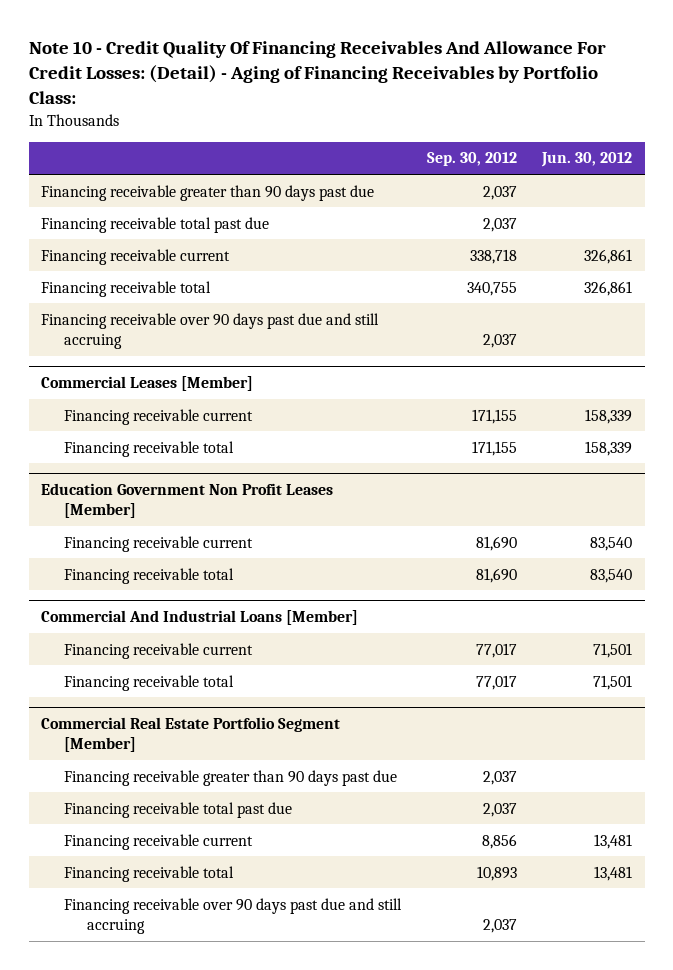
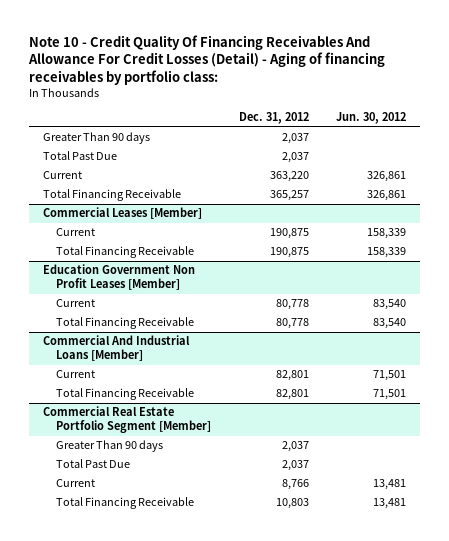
[28,40,606,104] Note 10 - Credit Quality Of Financing Receivables And Allowance For Credit Losses: (Detail) - Aging of Financing Receivables by Portfolio Class: -> [28,34,386,85] Note 10 - Credit Quality Of Financing Receivables And Allowance For Credit Losses (Detail) - Aging of financing receivables by portfolio class:
[426,152,517,167] Sep. 30, 2012 -> none
none -> [238,112,309,125] Dec. 31, 2012
[41,312,380,350] Financing receivable over 90 days past due and still accruing -> none
[41,184,375,201] Financing receivable greater than 90 days past due -> [43,132,151,145] Greater Than 90 days
[41,216,270,233] Financing receivable total past due -> [43,151,118,161] Total Past Due
[41,248,231,265] Financing receivable current -> [43,171,83,180] Current
[41,280,212,297] Financing receivable total -> [43,189,182,202] Total Financing Receivable
[64,408,254,425] Financing receivable current -> [56,228,96,237] Current
[64,440,235,457] Financing receivable total -> [56,246,195,259] Total Financing Receivable
[64,535,254,552] Financing receivable current -> [56,299,96,308] Current
[64,567,235,584] Financing receivable total -> [56,317,195,330] Total Financing Receivable
[64,642,254,659] Financing receivable current -> [56,370,96,379] Current
[64,674,235,691] Financing receivable total -> [56,388,195,401] Total Financing Receivable
[64,897,403,935] Financing receivable over 90 days past due and still accruing -> none
[64,769,398,786] Financing receivable greater than 90 days past due -> [56,440,164,453] Greater Than 90 days
[64,801,293,818] Financing receivable total past due -> [56,459,131,469] Total Past Due
[64,833,254,850] Financing receivable current -> [56,479,96,488] Current
[64,865,235,882] Financing receivable total -> [56,497,195,510] Total Financing Receivable

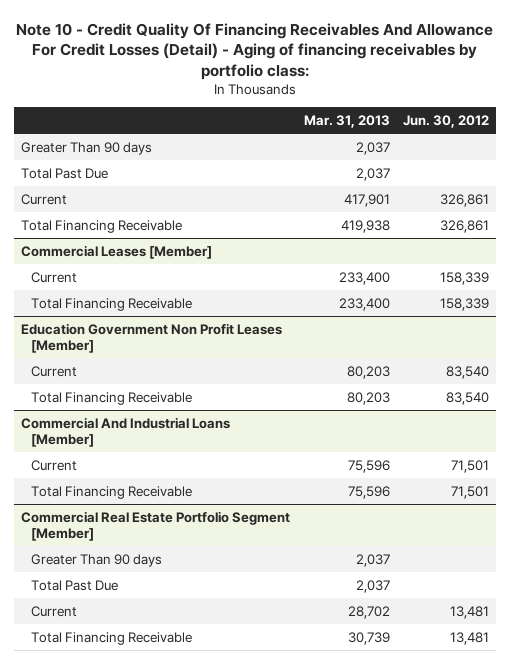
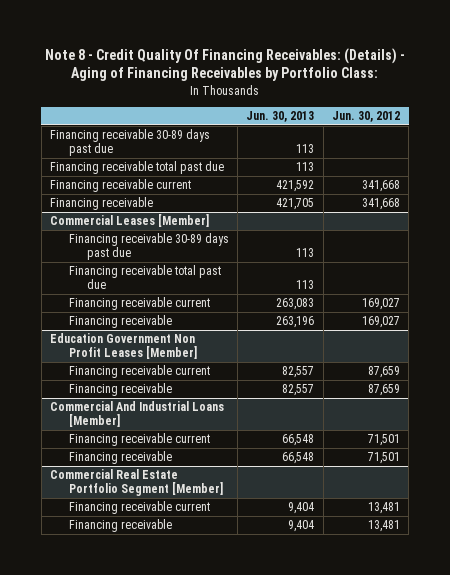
[16,22,494,81] Note 10 - Credit Quality Of Financing Receivables And Allowance For Credit Losses (Detail) - Aging of financing receivables by portfolio class: -> [45,47,406,82] Note 8 - Credit Quality Of Financing Receivables: (Details) - Aging of Financing Receivables by Portfolio Class:
[303,115,390,129] Mar. 31, 2013 -> none
none -> [246,111,315,123] Jun. 30, 2013
[20,141,152,155] Greater Than 90 days -> none
none -> [50,129,211,157] Financing receivable 30-89 days past due
[20,167,108,179] Total Past Due -> [50,161,225,175] Financing receivable total past due
[20,193,67,205] Current -> [50,179,192,193] Financing receivable current
[440,193,490,207] 326,861 -> [361,180,400,193] 341,668
[20,219,182,233] Total Financing Receivable -> [50,197,154,211] Financing receivable
[440,219,490,233] 326,861 -> [361,198,400,211] 341,668
none -> [68,233,229,261] Financing receivable 30-89 days past due
none -> [68,265,221,290] Financing receivable total past due
[31,271,78,283] Current -> [68,297,210,311] Financing receivable current
[440,271,490,285] 158,339 -> [361,298,400,311] 169,027
[31,297,193,311] Total Financing Receivable -> [68,315,172,329] Financing receivable
[440,297,490,311] 158,339 -> [361,316,400,329] 169,027
[31,365,78,377] Current -> [68,365,210,379] Financing receivable current
[446,365,490,379] 83,540 -> [367,366,400,379] 87,659
[31,391,193,405] Total Financing Receivable -> [68,383,172,397] Financing receivable
[446,391,490,405] 83,540 -> [367,384,400,397] 87,659
[31,459,78,471] Current -> [68,433,210,447] Financing receivable current
[31,485,193,499] Total Financing Receivable -> [68,451,172,465] Financing receivable
[31,553,163,567] Greater Than 90 days -> none
[31,579,119,591] Total Past Due -> none
[31,605,78,617] Current -> [68,501,210,515] Financing receivable current
[31,631,193,645] Total Financing Receivable -> [68,519,172,533] Financing receivable

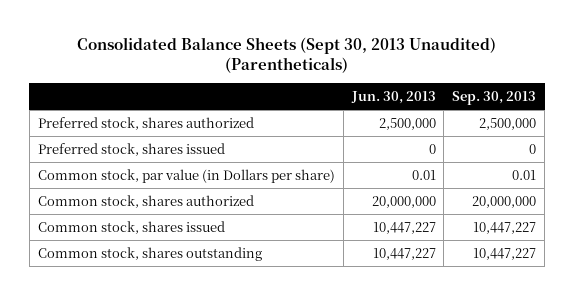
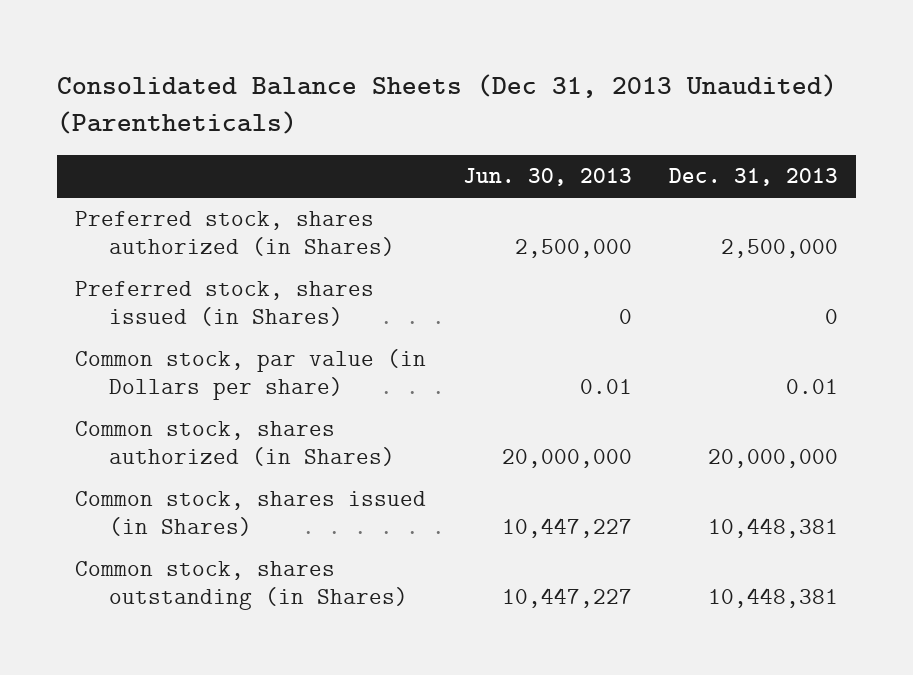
[77,36,497,74] Consolidated Balance Sheets (Sept 30, 2013 Unaudited) (Parentheticals) -> [57,74,838,135] Consolidated Balance Sheets (Dec 31, 2013 Unaudited) (Parentheticals)
[452,91,537,106] Sep. 30, 2013 -> none
none -> [668,168,838,187] Dec. 31, 2013
[37,116,254,130] Preferred stock, shares authorized -> [75,211,396,257] Preferred stock, shares authorized (in Shares)
[37,142,225,156] Preferred stock, shares issued -> [75,281,375,327] Preferred stock, shares issued (in Shares)
[37,194,254,208] Common stock, shares authorized -> [75,421,396,467] Common stock, shares authorized (in Shares)
[37,220,225,234] Common stock, shares issued -> [75,491,427,537] Common stock, shares issued (in Shares)
[37,246,262,261] Common stock, shares outstanding -> [75,561,409,611] Common stock, shares outstanding (in Shares)

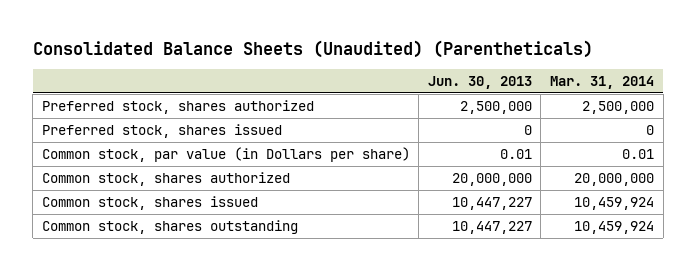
[57,74,838,135] Consolidated Balance Sheets (Dec 31, 2013 Unaudited) (Parentheticals) -> [32,39,593,58] Consolidated Balance Sheets (Unaudited) (Parentheticals)
[668,168,838,187] Dec. 31, 2013 -> none
none -> [550,75,655,89] Mar. 31, 2014
[75,211,396,257] Preferred stock, shares authorized (in Shares) -> [41,100,314,115] Preferred stock, shares authorized
[75,281,375,327] Preferred stock, shares issued (in Shares) -> [41,124,282,139] Preferred stock, shares issued
[75,421,396,467] Common stock, shares authorized (in Shares) -> [41,172,290,187] Common stock, shares authorized
[75,491,427,537] Common stock, shares issued (in Shares) -> [41,196,258,211] Common stock, shares issued
[75,561,409,611] Common stock, shares outstanding (in Shares) -> [41,220,298,235] Common stock, shares outstanding

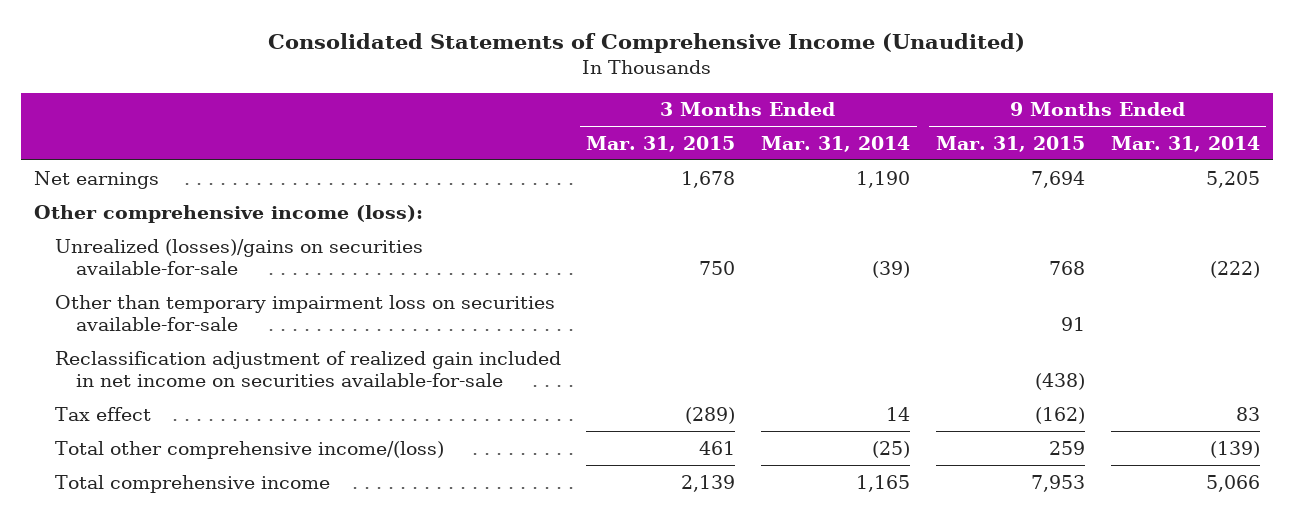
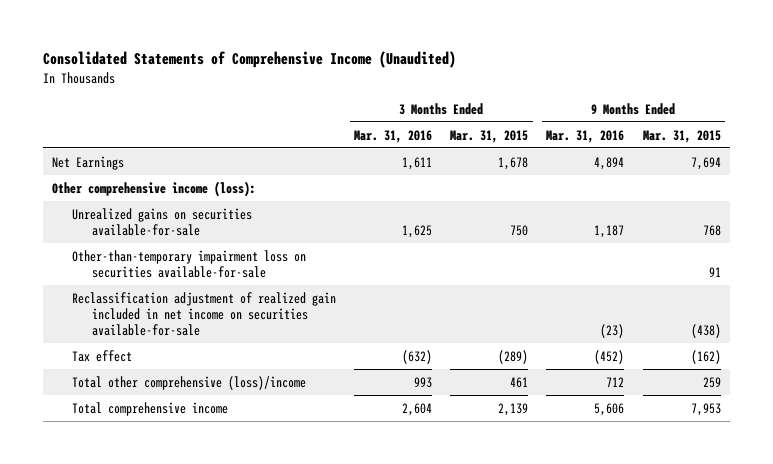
[761,135,911,152] Mar. 31, 2014 -> none
[1110,135,1260,152] Mar. 31, 2014 -> none
none -> [354,129,433,143] Mar. 31, 2016
none -> [546,129,625,143] Mar. 31, 2016
[33,170,159,189] Net earnings -> [52,155,125,170] Net Earnings
[54,238,423,276] Unrealized (losses)/gains on securities available-for-sale -> [72,207,253,236] Unrealized gains on securities available-for-sale
[54,294,555,332] Other than temporary impairment loss on securities available-for-sale -> [72,249,307,278] Other-than-temporary impairment loss on securities available-for-sale
[54,440,444,459] Total other comprehensive income/(loss) -> [72,375,307,390] Total other comprehensive (loss)/income

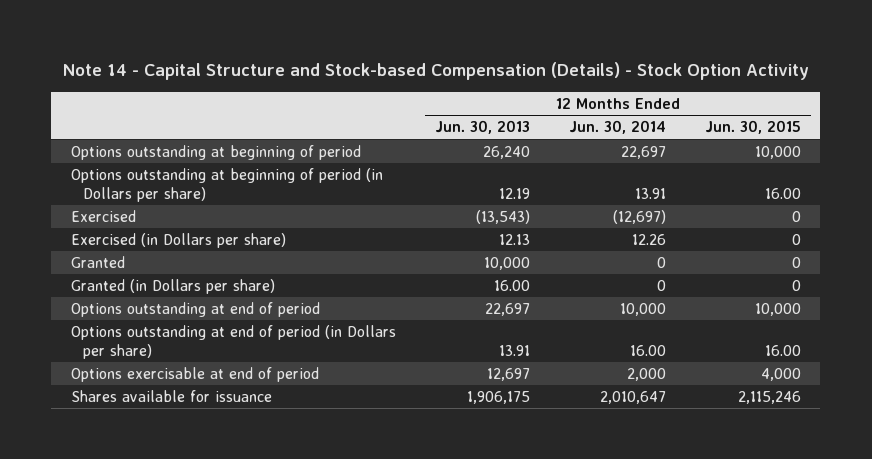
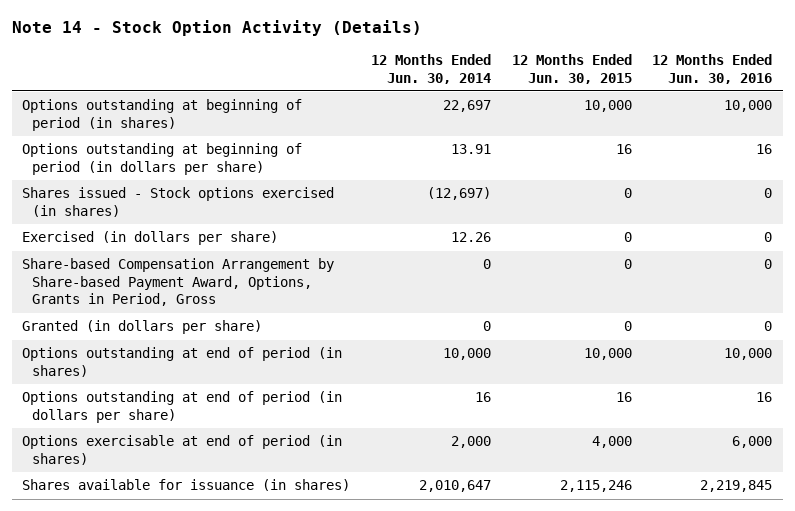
[62,62,809,81] Note 14 - Capital Structure and Stock-based Compensation (Details) - Stock Option Activity -> [11,20,422,37] Note 14 - Stock Option Activity (Details)
[434,120,530,135] Jun. 30, 2013 -> none
none -> [652,54,773,84] 12 Months Ended Jun. 30, 2016
[70,145,361,161] Options outstanding at beginning of period -> [22,99,303,131] Options outstanding at beginning of period (in shares)
[70,168,383,203] Options outstanding at beginning of period (in Dollars per share) -> [22,143,303,175] Options outstanding at beginning of period (in dollars per share)
[764,188,801,200] 16.00 -> [615,144,632,155] 16
[70,210,136,223] Exercised -> [22,187,335,217] Shares issued - Stock options exercised (in shares)
[70,233,286,249] Exercised (in Dollars per share) -> [22,231,279,246] Exercised (in dollars per share)
[70,256,125,269] Granted -> [22,258,335,307] Share-based Compensation Arrangement by Share-based Payment Award, Options, Grants in Period, Gross
[70,279,275,295] Granted (in Dollars per share) -> [22,320,263,335] Granted (in dollars per share)
[70,302,320,318] Options outstanding at end of period -> [22,347,343,377] Options outstanding at end of period (in shares)
[70,325,396,360] Options outstanding at end of period (in Dollars per share) -> [22,391,343,423] Options outstanding at end of period (in dollars per share)
[629,345,666,357] 16.00 -> [474,392,491,403] 16
[764,345,801,357] 16.00 -> [615,392,632,403] 16
[70,367,319,383] Options exercisable at end of period -> [22,435,343,465] Options exercisable at end of period (in shares)
[70,390,272,403] Shares available for issuance -> [22,479,351,492] Shares available for issuance (in shares)

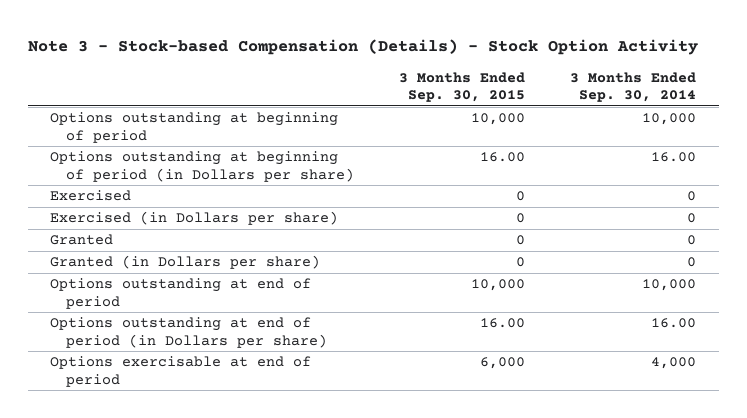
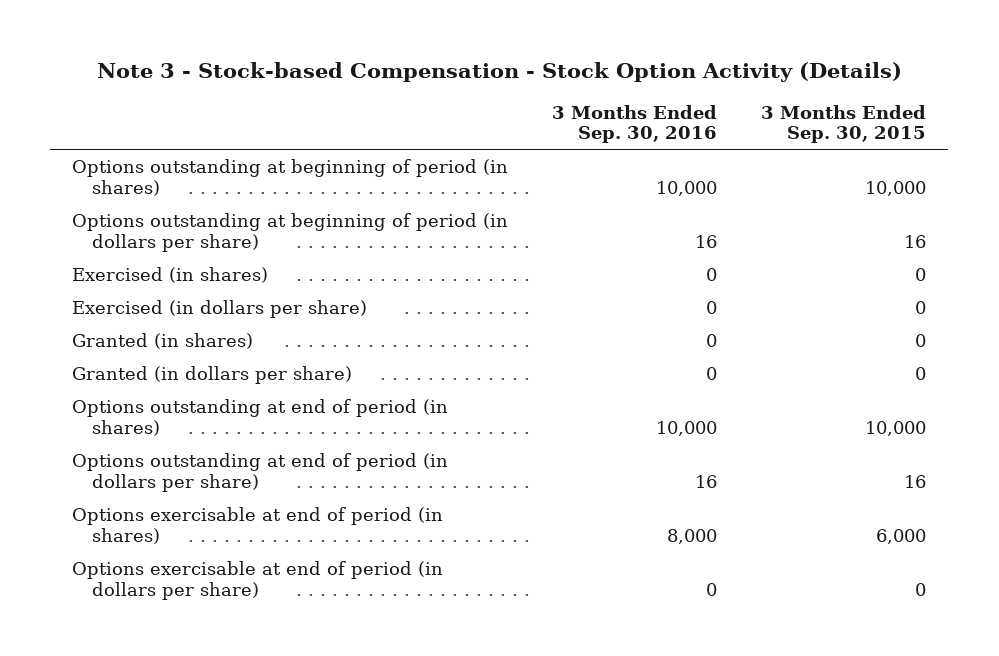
[28,39,699,56] Note 3 - Stock-based Compensation (Details) - Stock Option Activity -> [97,61,903,82] Note 3 - Stock-based Compensation - Stock Option Activity (Details)
[570,71,697,102] 3 Months Ended Sep. 30, 2014 -> none
none -> [552,104,718,144] 3 Months Ended Sep. 30, 2016
[50,112,339,143] Options outstanding at beginning of period -> [72,159,509,196] Options outstanding at beginning of period (in shares)
[50,151,355,182] Options outstanding at beginning of period (in Dollars per share) -> [72,213,509,252] Options outstanding at beginning of period (in dollars per share)
[480,152,526,163] 16.00 -> [904,234,927,248] 16
[50,190,132,202] Exercised -> [72,267,269,284] Exercised (in shares)
[50,211,339,226] Exercised (in Dollars per share) -> [72,300,368,319] Exercised (in dollars per share)
[50,234,114,246] Granted -> [72,333,254,350] Granted (in shares)
[50,255,321,270] Granted (in Dollars per share) -> [72,366,353,385] Granted (in dollars per share)
[50,278,312,309] Options outstanding at end of period -> [72,399,449,436] Options outstanding at end of period (in shares)
[50,317,328,348] Options outstanding at end of period (in Dollars per share) -> [72,453,449,492] Options outstanding at end of period (in dollars per share)
[480,318,526,329] 16.00 -> [904,474,927,488] 16
[50,356,312,387] Options exercisable at end of period -> [72,507,444,544] Options exercisable at end of period (in shares)
none -> [72,561,444,600] Options exercisable at end of period (in dollars per share)

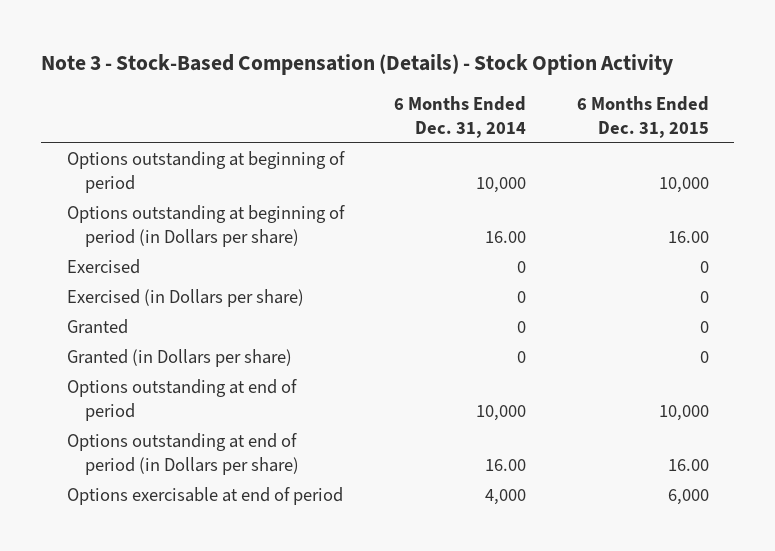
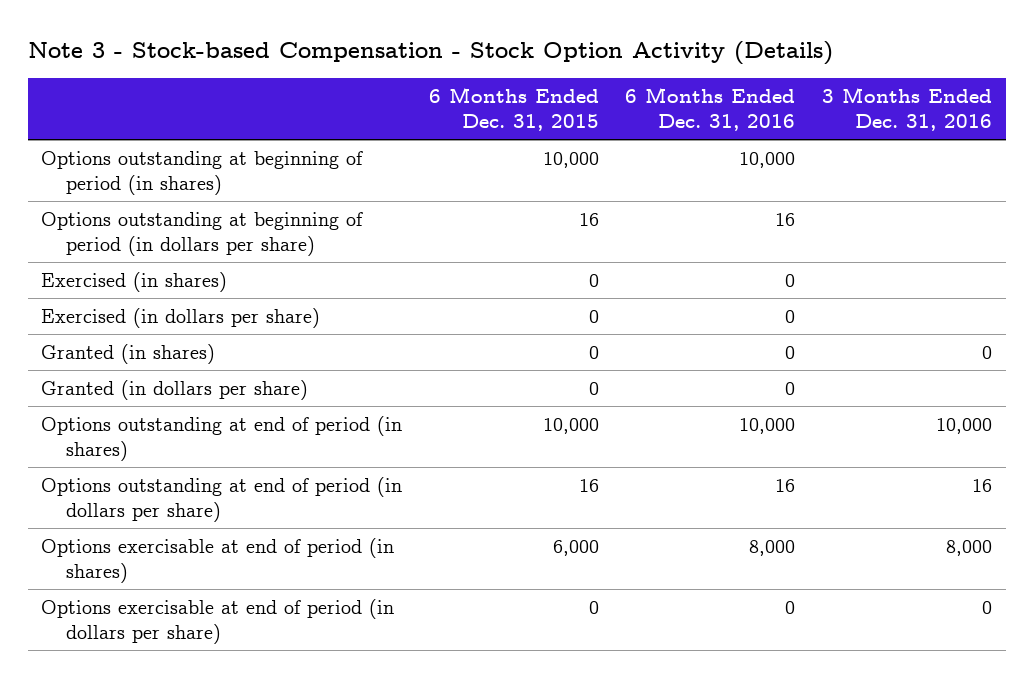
[41,54,674,76] Note 3 - Stock-Based Compensation (Details) - Stock Option Activity -> [27,41,833,66] Note 3 - Stock-based Compensation - Stock Option Activity (Details)
[394,95,527,138] 6 Months Ended Dec. 31, 2014 -> none
none -> [625,86,796,132] 6 Months Ended Dec. 31, 2016
none -> [822,86,993,132] 3 Months Ended Dec. 31, 2016
[66,151,345,194] Options outstanding at beginning of period -> [40,150,363,196] Options outstanding at beginning of period (in shares)
[66,205,345,248] Options outstanding at beginning of period (in Dollars per share) -> [40,211,363,257] Options outstanding at beginning of period (in dollars per share)
[667,231,709,244] 16.00 -> [578,212,599,226] 16
[66,259,140,275] Exercised -> [40,271,227,292] Exercised (in shares)
[66,289,304,308] Exercised (in Dollars per share) -> [40,307,320,328] Exercised (in dollars per share)
[66,319,128,335] Granted -> [40,343,215,364] Granted (in shares)
[66,349,292,368] Granted (in Dollars per share) -> [40,379,308,400] Granted (in dollars per share)
[66,379,297,422] Options outstanding at end of period -> [40,415,402,462] Options outstanding at end of period (in shares)
[66,433,299,476] Options outstanding at end of period (in Dollars per share) -> [40,476,402,523] Options outstanding at end of period (in dollars per share)
[667,459,709,472] 16.00 -> [578,478,599,492] 16
[66,487,343,506] Options exercisable at end of period -> [40,537,394,584] Options exercisable at end of period (in shares)
none -> [40,598,394,645] Options exercisable at end of period (in dollars per share)

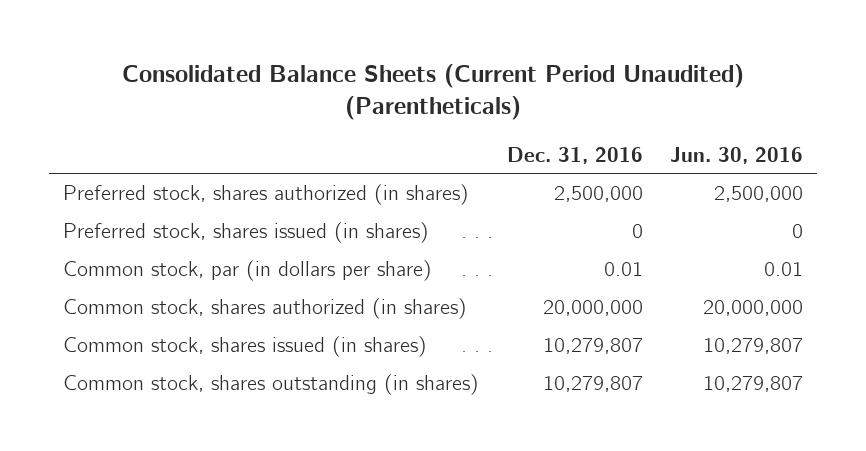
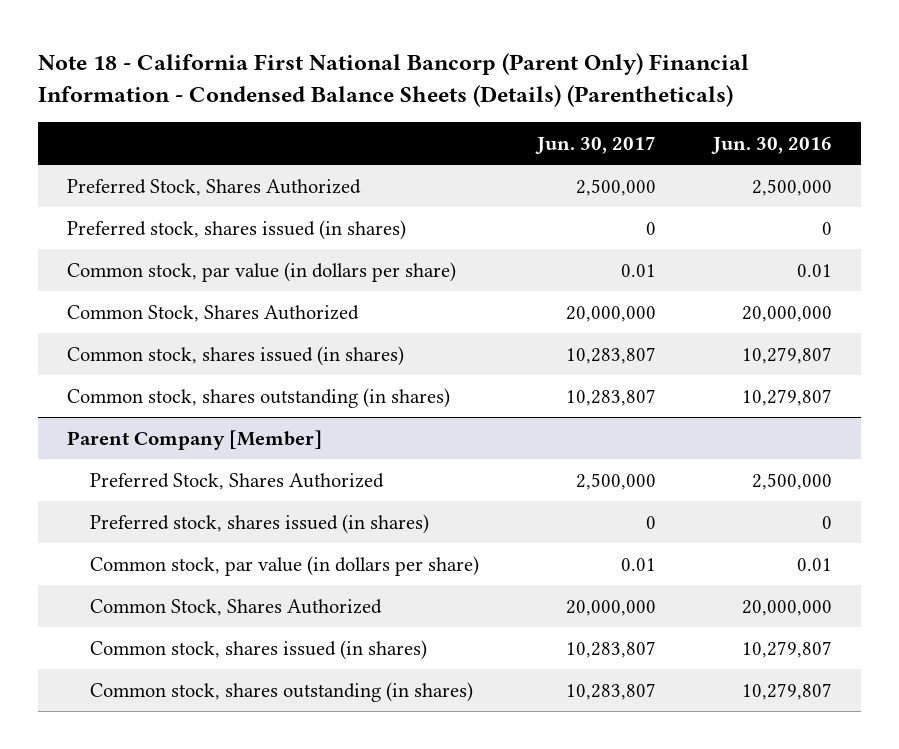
[122,63,745,121] Consolidated Balance Sheets (Current Period Unaudited) (Parentheticals) -> [38,52,750,107] Note 18 - California First National Bancorp (Parent Only) Financial Information - Condensed Balance Sheets (Details) (Parentheticals)
[506,146,643,164] Dec. 31, 2016 -> none
none -> [534,135,656,154] Jun. 30, 2017
[62,184,469,206] Preferred stock, shares authorized (in shares) -> [66,178,361,196] Preferred Stock, Shares Authorized
[62,260,432,282] Common stock, par (in dollars per share) -> [66,261,456,282] Common stock, par value (in dollars per share)
[62,298,467,320] Common stock, shares authorized (in shares) -> [66,304,359,322] Common Stock, Shares Authorized
none -> [66,429,322,450] Parent Company [Member]
none -> [89,472,384,490] Preferred Stock, Shares Authorized
none -> [89,513,429,534] Preferred stock, shares issued (in shares)
none -> [89,555,479,576] Common stock, par value (in dollars per share)
none -> [89,598,382,616] Common Stock, Shares Authorized
none -> [89,639,427,660] Common stock, shares issued (in shares)
none -> [89,681,473,702] Common stock, shares outstanding (in shares)

